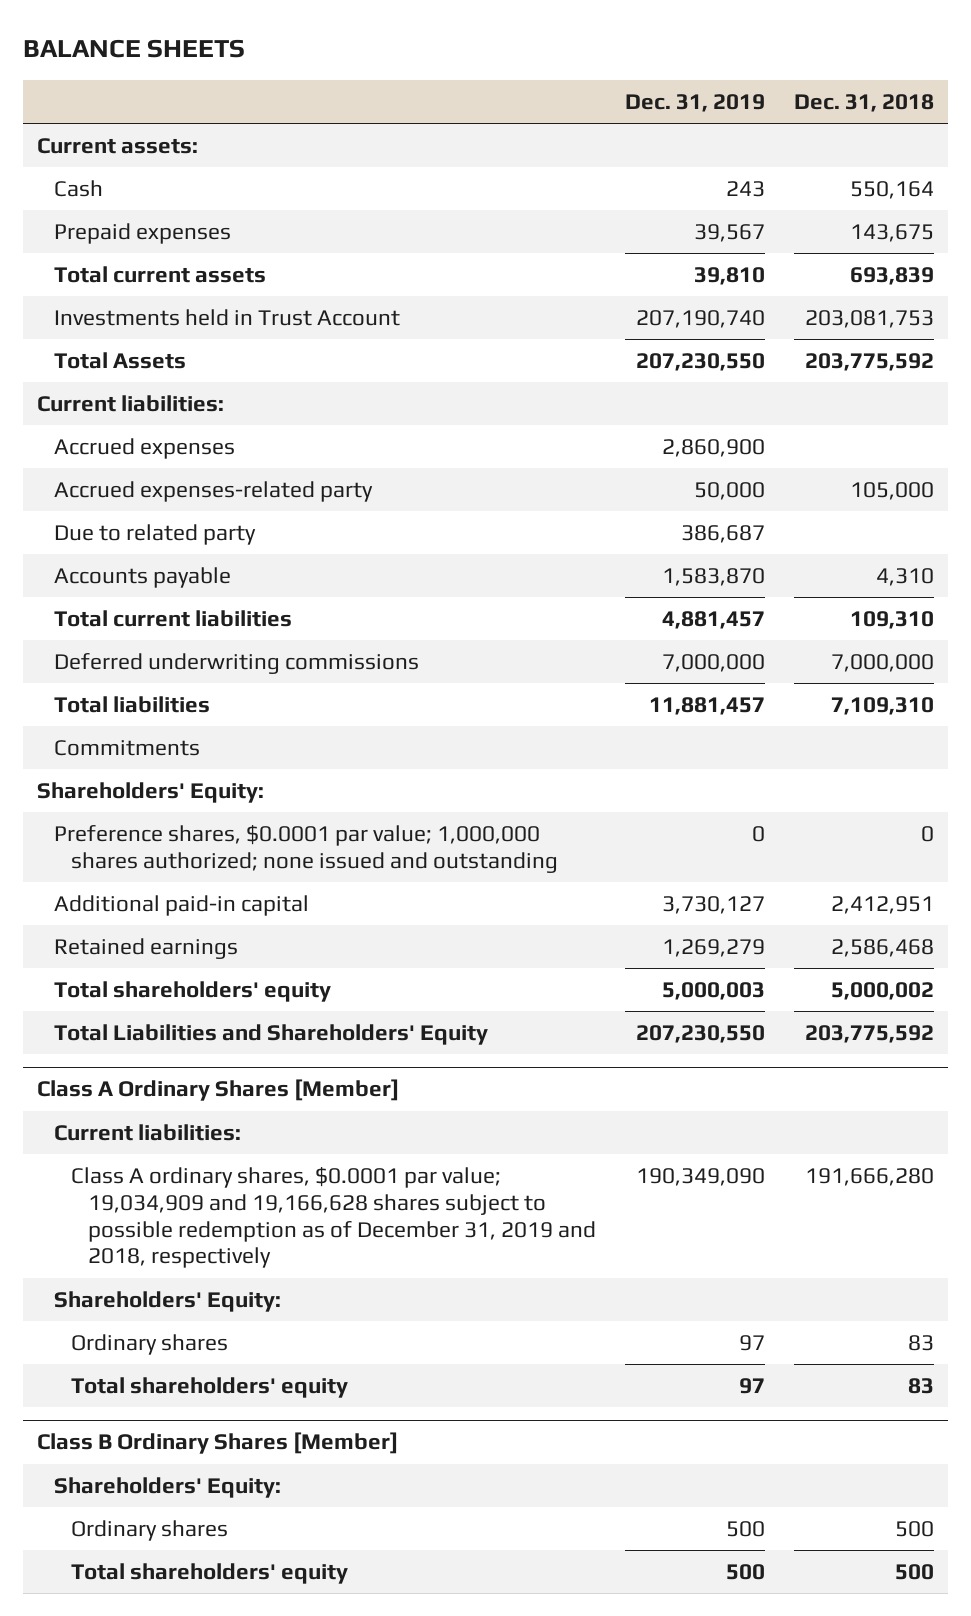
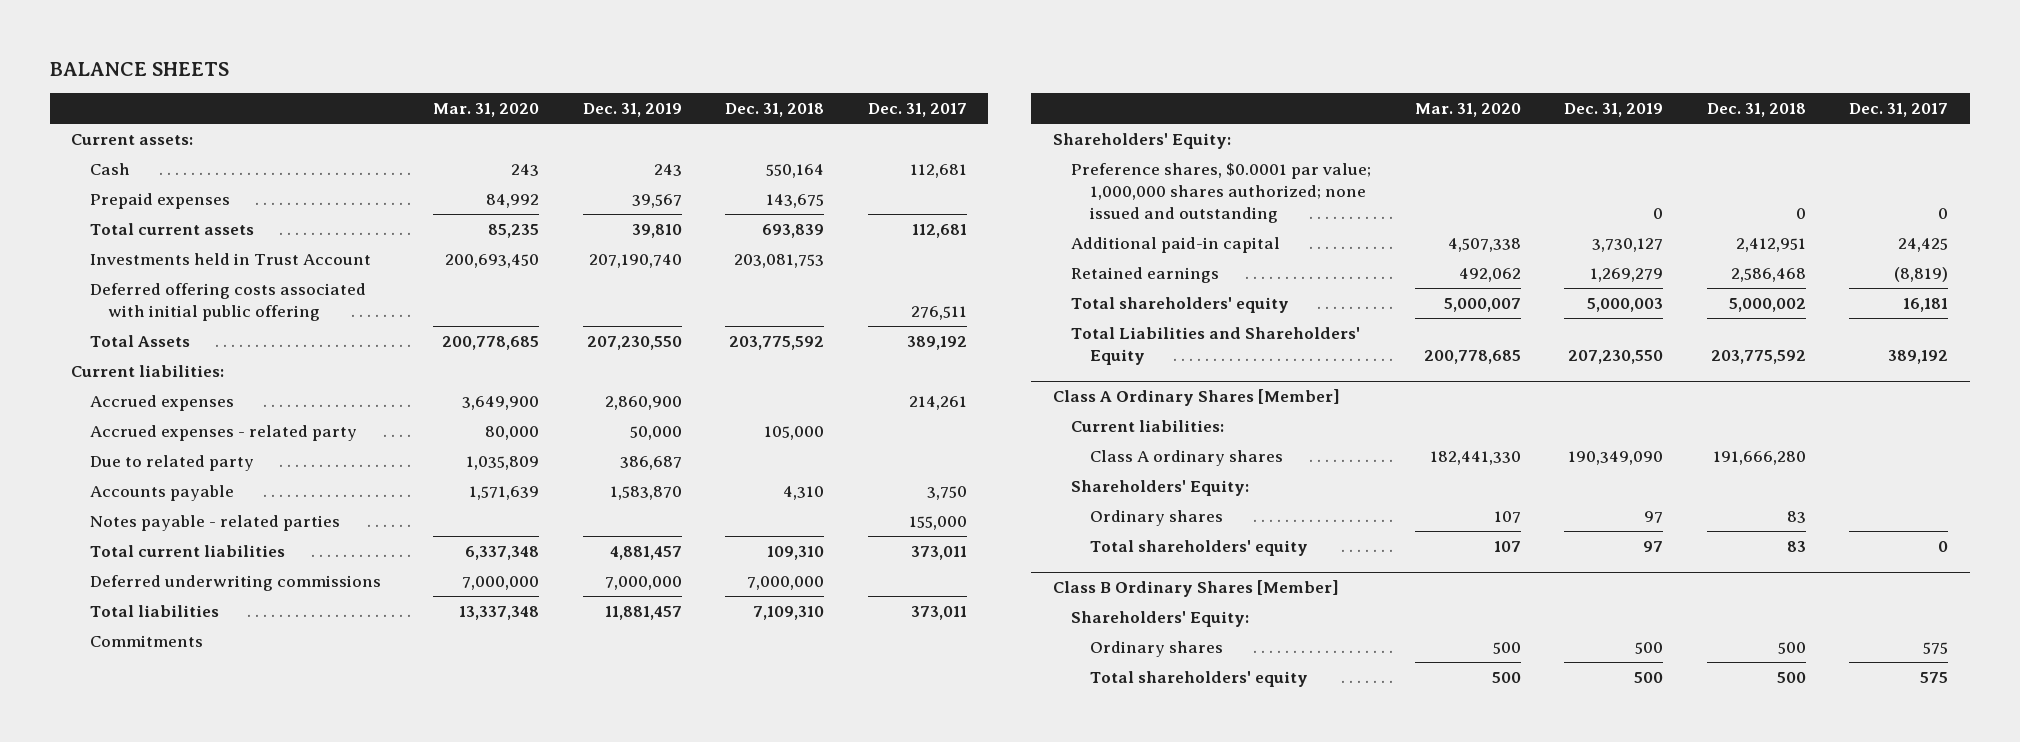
none -> [433,103,540,118] Mar. 31, 2020
none -> [867,103,967,118] Dec. 31, 2017
none -> [89,282,366,322] Deferred offering costs associated with initial public offering
[53,480,373,502] Accrued expenses-related party -> [89,424,357,441] Accrued expenses - related party
none -> [89,514,340,531] Notes payable - related parties
[70,1166,596,1269] Class A ordinary shares, $0.0001 par value; 19,034,909 and 19,166,628 shares subject to possible redemption as of December 31, 2019 and 2018, respectively -> [1089,449,1283,466] Class A ordinary shares

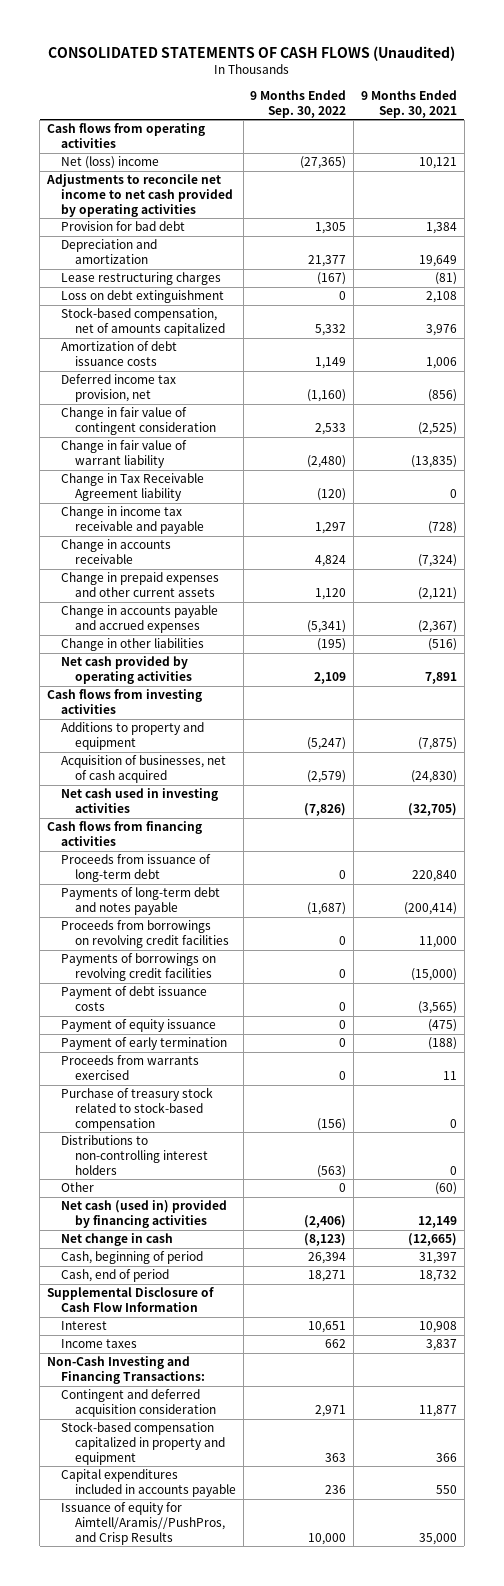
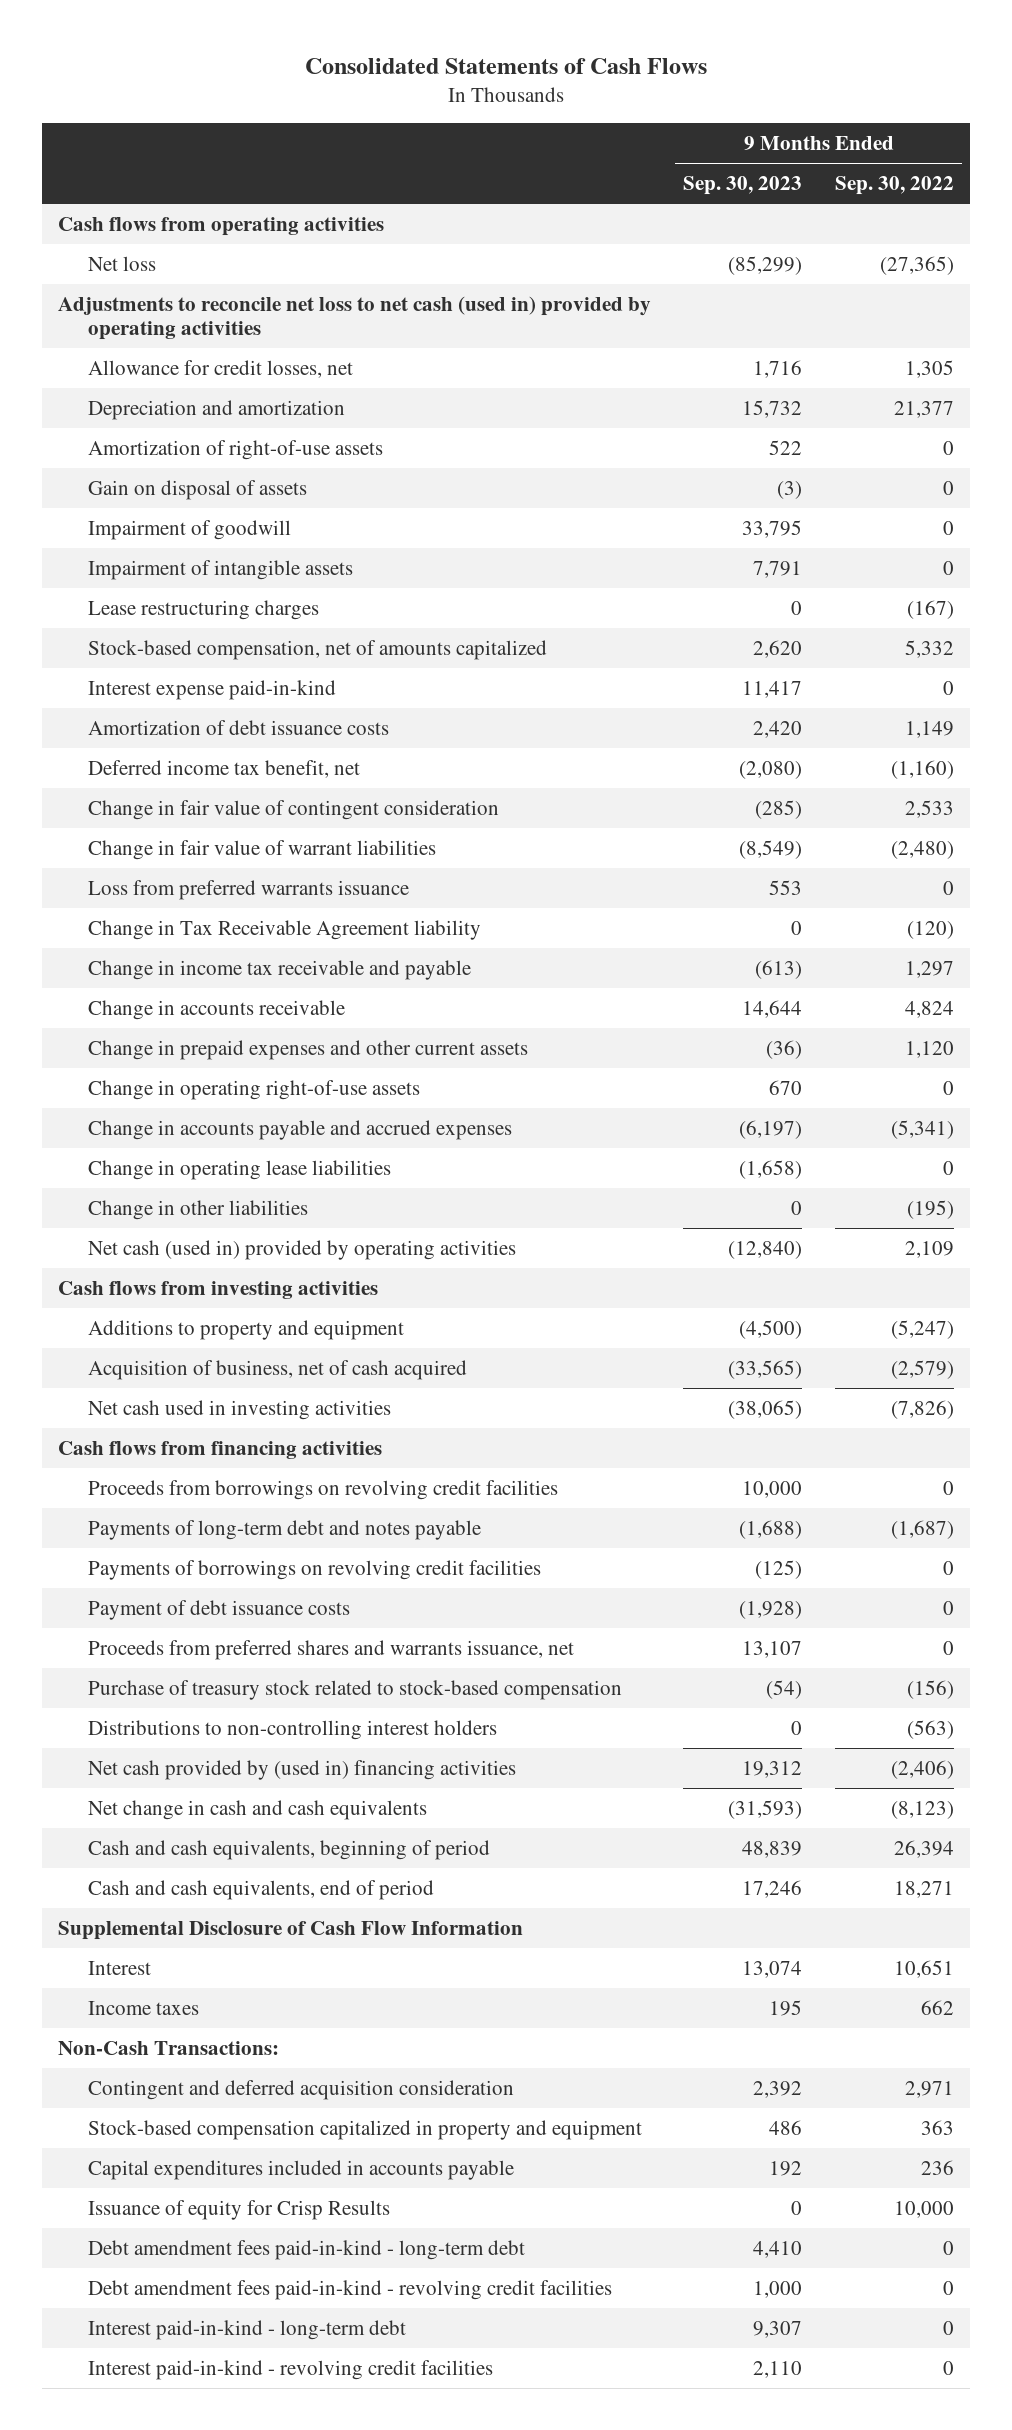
[47,46,455,62] CONSOLIDATED STATEMENTS OF CASH FLOWS (Unaudited) -> [304,58,707,75] Consolidated Statements of Cash Flows
[360,89,457,118] 9 Months Ended Sep. 30, 2021 -> none
none -> [683,176,803,196] Sep. 30, 2023
[60,156,159,170] Net (loss) income -> [87,255,156,271] Net loss
[45,174,233,217] Adjustments to reconcile net income to net cash provided by operating activities -> [58,295,652,341] Adjustments to reconcile net loss to net cash (used in) provided by operating activities
[60,221,185,232] Provision for bad debt -> [87,359,353,378] Allowance for credit losses, net
none -> [87,439,383,460] Amortization of right-of-use assets
none -> [87,479,307,500] Gain on disposal of assets
none -> [87,519,291,540] Impairment of goodwill
none -> [87,559,353,580] Impairment of intangible assets
[60,290,224,304] Loss on debt extinguishment -> none
none -> [87,679,336,700] Interest expense paid-in-kind
[60,374,176,403] Deferred income tax provision, net -> [87,759,360,778] Deferred income tax benefit, net
[60,440,187,469] Change in fair value of warrant liability -> [87,839,436,860] Change in fair value of warrant liabilities
none -> [87,879,409,900] Loss from preferred warrants issuance
none -> [87,1079,420,1100] Change in operating right-of-use assets
none -> [87,1159,391,1180] Change in operating lease liabilities
[60,656,193,685] Net cash provided by operating activities -> [87,1239,516,1260] Net cash (used in) provided by operating activities
[60,755,226,784] Acquisition of businesses, net of cash acquired -> [87,1359,467,1380] Acquisition of business, net of cash acquired
[60,854,211,883] Proceeds from issuance of long-term debt -> none
[60,887,220,916] Payments of long-term debt and notes payable -> [87,1519,481,1540] Payments of long-term debt and notes payable
[60,1019,216,1033] Payment of equity issuance -> none
[60,1037,227,1051] Payment of early termination -> none
[60,1055,199,1081] Proceeds from warrants exercised -> none
none -> [87,1639,574,1660] Proceeds from preferred shares and warrants issuance, net
[60,1182,94,1193] Other -> none
[60,1200,227,1229] Net cash (used in) provided by financing activities -> [87,1759,516,1780] Net cash provided by (used in) financing activities
[60,1233,173,1247] Net change in cash -> [87,1799,427,1820] Net change in cash and cash equivalents
[60,1251,203,1265] Cash, beginning of period -> [87,1839,490,1860] Cash and cash equivalents, beginning of period
[60,1269,169,1283] Cash, end of period -> [87,1879,434,1900] Cash and cash equivalents, end of period
[46,1356,205,1385] Non-Cash Investing and Financing Transactions: -> [58,2040,280,2055] Non-Cash Transactions:
[60,1502,226,1545] Issuance of equity for Aimtell/Aramis//PushPros, and Crisp Results -> [87,2199,390,2220] Issuance of equity for Crisp Results
none -> [87,2239,525,2260] Debt amendment fees paid-in-kind - long-term debt
none -> [87,2279,612,2300] Debt amendment fees paid-in-kind - revolving credit facilities
none -> [87,2319,406,2340] Interest paid-in-kind - long-term debt
none -> [87,2359,493,2380] Interest paid-in-kind - revolving credit facilities

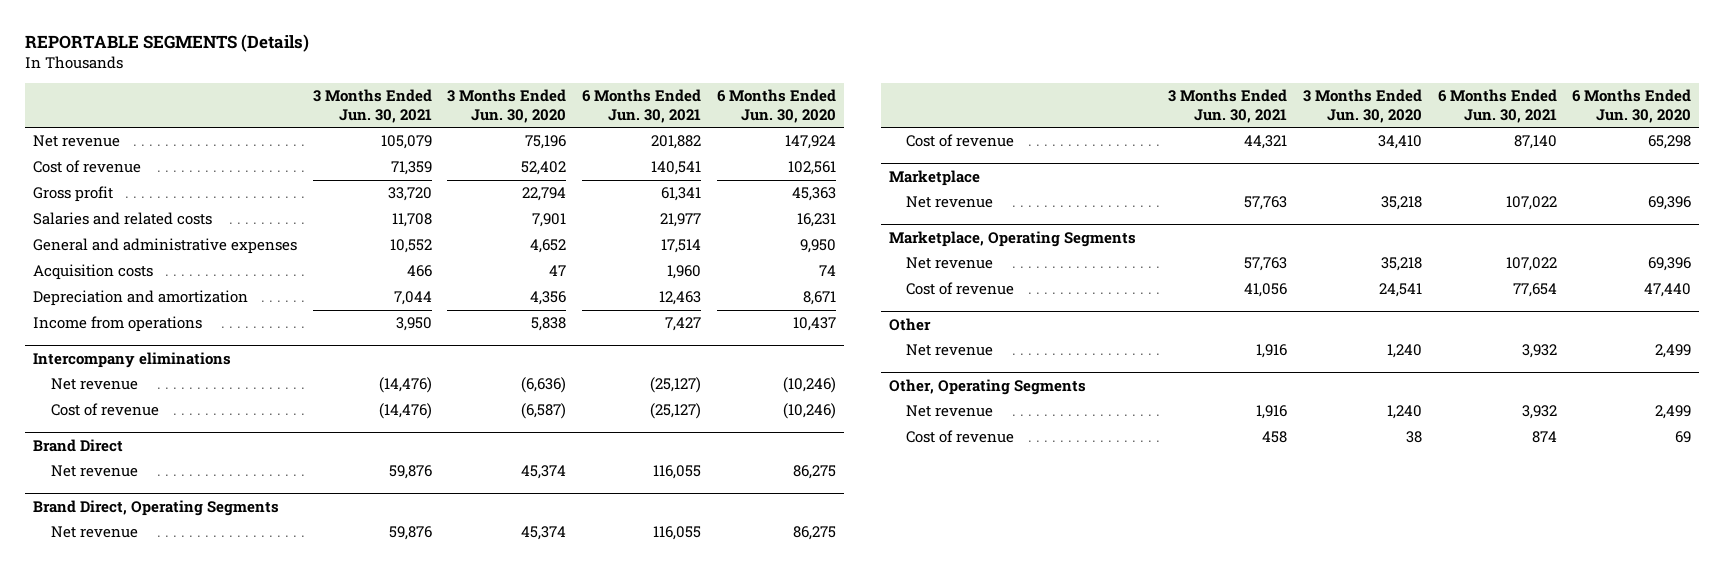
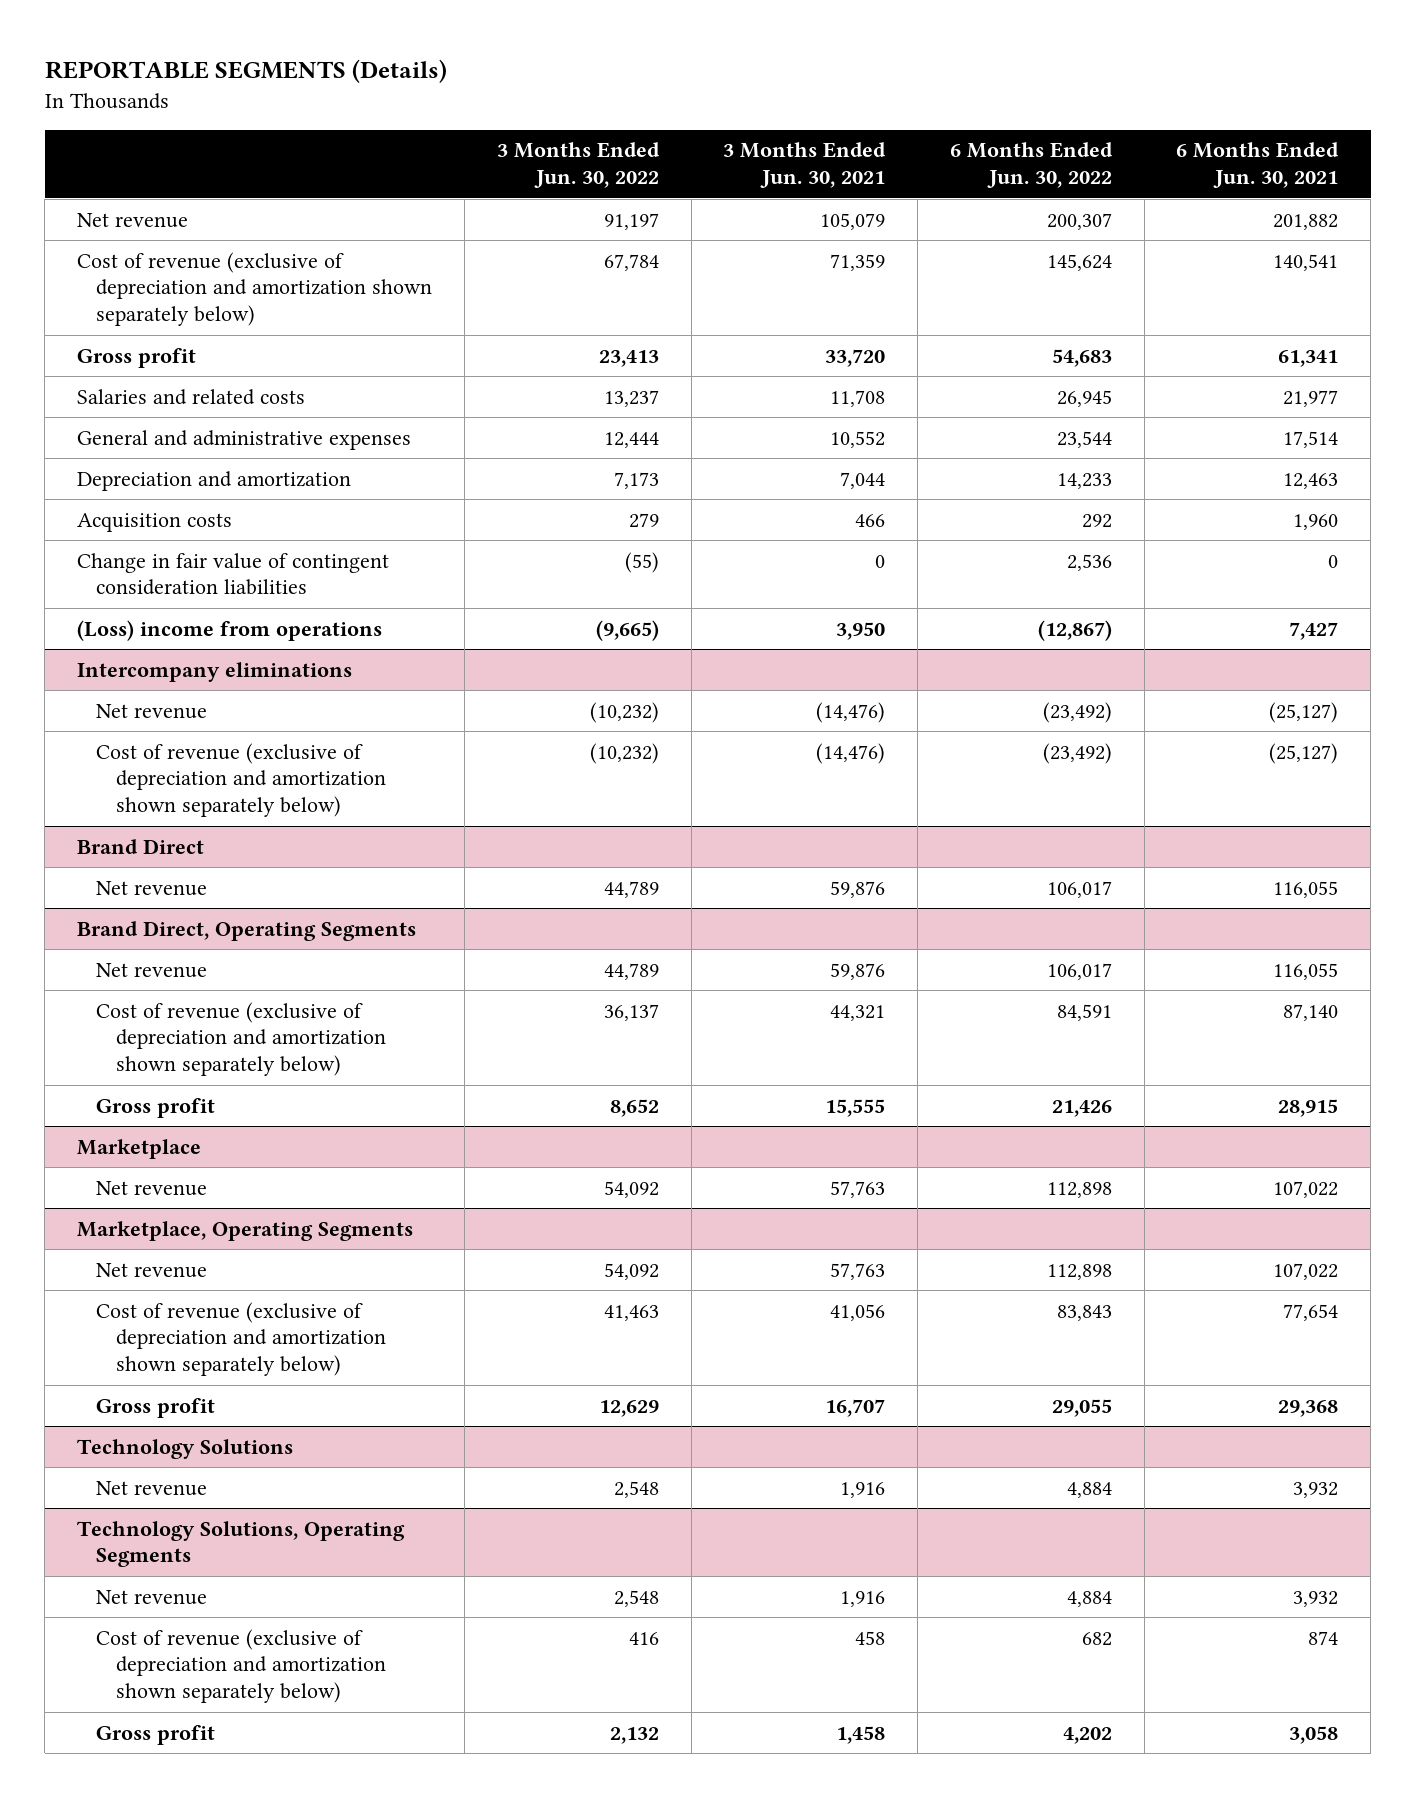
[447,89,567,123] 3 Months Ended Jun. 30, 2020 -> none
[716,89,836,123] 6 Months Ended Jun. 30, 2020 -> none
none -> [496,142,660,189] 3 Months Ended Jun. 30, 2022
none -> [949,142,1113,189] 6 Months Ended Jun. 30, 2022
[32,160,141,174] Cost of revenue -> [76,251,433,327] Cost of revenue (exclusive of depreciation and amortization shown separately below)
[32,264,153,281] Acquisition costs -> [76,512,232,532] Acquisition costs
none -> [76,552,389,596] Change in fair value of contingent consideration liabilities
[32,316,202,333] Income from operations -> [76,619,382,641] (Loss) income from operations
[50,403,159,417] Cost of revenue -> [96,742,386,818] Cost of revenue (exclusive of depreciation and amortization shown separately below)
[906,134,1015,148] Cost of revenue -> [96,1001,386,1077] Cost of revenue (exclusive of depreciation and amortization shown separately below)
none -> [96,1097,216,1118] Gross profit
[888,317,931,331] Other -> none
[906,282,1015,296] Cost of revenue -> [96,1301,386,1377] Cost of revenue (exclusive of depreciation and amortization shown separately below)
none -> [96,1397,216,1418] Gross profit
none -> [76,1438,293,1459] Technology Solutions
[888,378,1086,395] Other, Operating Segments -> none
none -> [76,1520,405,1568] Technology Solutions, Operating Segments
[906,430,1015,444] Cost of revenue -> [96,1628,386,1704] Cost of revenue (exclusive of depreciation and amortization shown separately below)
none -> [96,1724,216,1745] Gross profit

